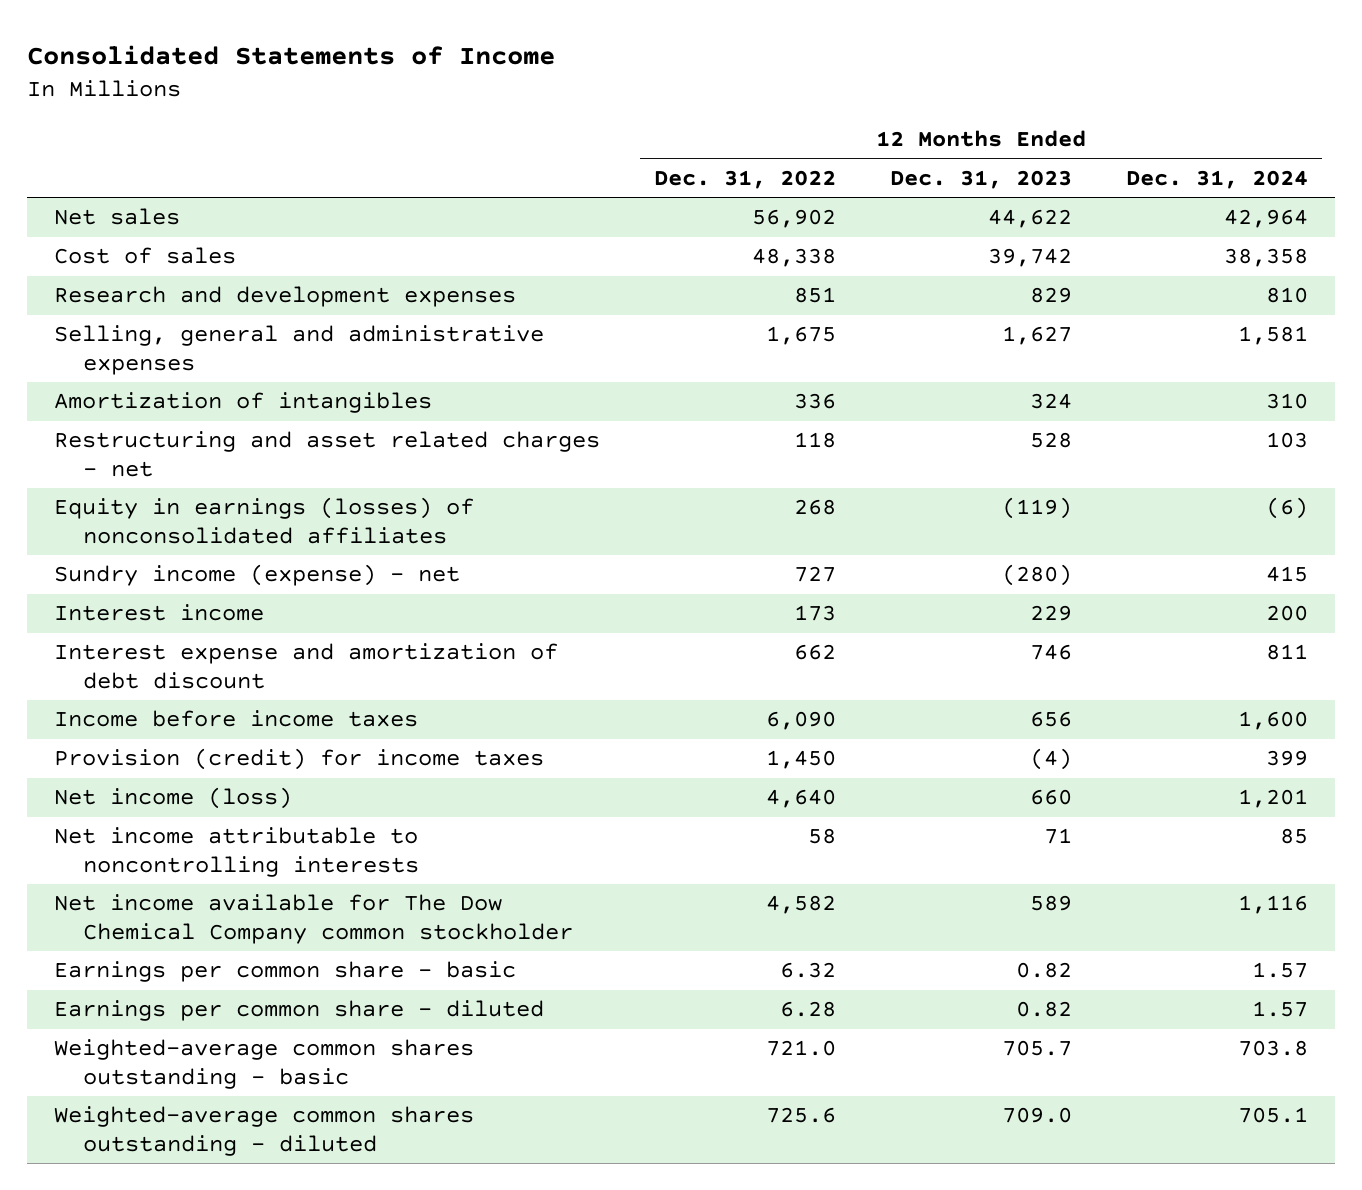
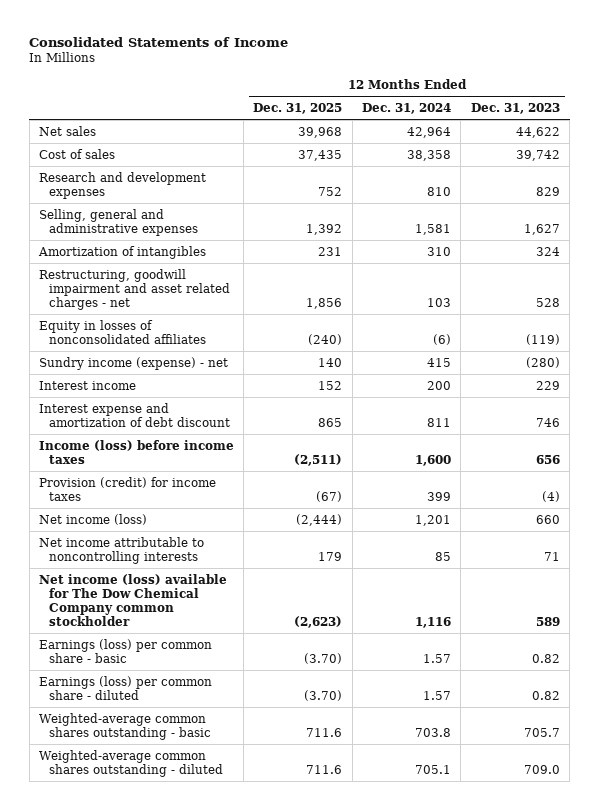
[653,170,836,190] Dec. 31, 2022 -> none
none -> [253,103,343,115] Dec. 31, 2025
[53,431,600,477] Restructuring and asset related charges - net -> [38,268,231,310] Restructuring, goodwill impairment and asset related charges - net
[53,497,474,544] Equity in earnings (losses) of nonconsolidated affiliates -> [38,319,207,344] Equity in losses of nonconsolidated affiliates
[53,710,418,728] Income before income taxes -> [38,439,234,464] Income (loss) before income taxes
[53,894,573,944] Net income available for The Dow Chemical Company common stockholder -> [38,573,227,627] Net income (loss) available for The Dow Chemical Company common stockholder
[53,961,516,983] Earnings per common share - basic -> [38,638,212,663] Earnings (loss) per common share - basic
[53,1000,544,1022] Earnings per common share - diluted -> [38,675,212,700] Earnings (loss) per common share - diluted

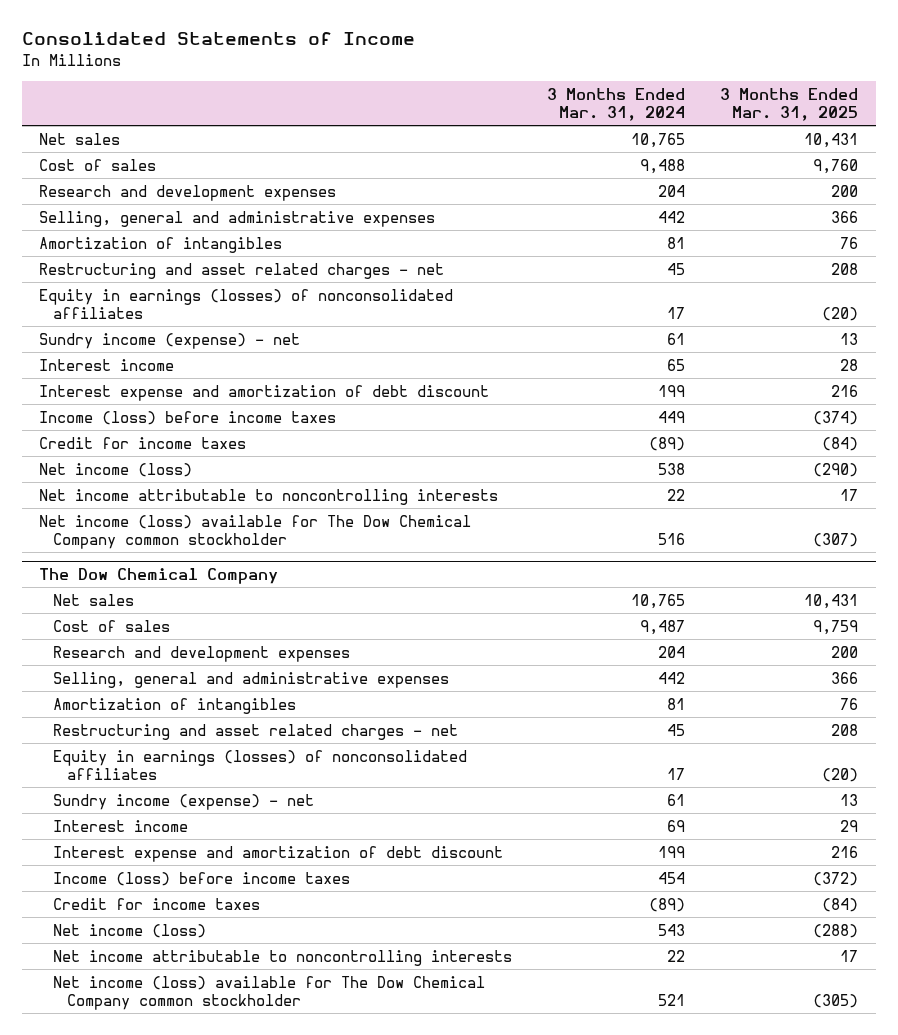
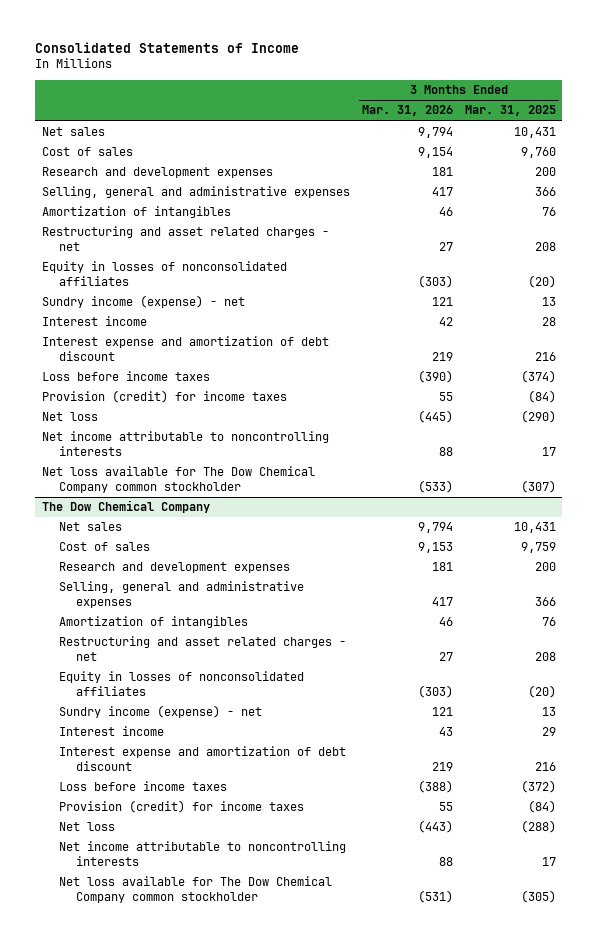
[547,87,686,121] 3 Months Ended Mar. 31, 2024 -> none
none -> [361,105,453,117] Mar. 31, 2026
[39,288,454,319] Equity in earnings (losses) of nonconsolidated affiliates -> [41,261,287,286] Equity in losses of nonconsolidated affiliates
[39,410,337,425] Income (loss) before income taxes -> [41,371,210,382] Loss before income taxes
[39,436,247,449] Credit for income taxes -> [41,390,287,404] Provision (credit) for income taxes
[39,462,193,477] Net income (loss) -> [41,412,98,422] Net loss
[39,514,472,549] Net income (loss) available for The Dow Chemical Company common stockholder -> [41,466,315,493] Net loss available for The Dow Chemical Company common stockholder
[53,749,468,780] Equity in earnings (losses) of nonconsolidated affiliates -> [58,671,304,696] Equity in losses of nonconsolidated affiliates
[53,871,351,886] Income (loss) before income taxes -> [58,781,227,792] Loss before income taxes
[53,897,261,910] Credit for income taxes -> [58,800,304,814] Provision (credit) for income taxes
[53,923,207,938] Net income (loss) -> [58,822,115,832] Net loss
[53,975,486,1010] Net income (loss) available for The Dow Chemical Company common stockholder -> [58,876,332,903] Net loss available for The Dow Chemical Company common stockholder

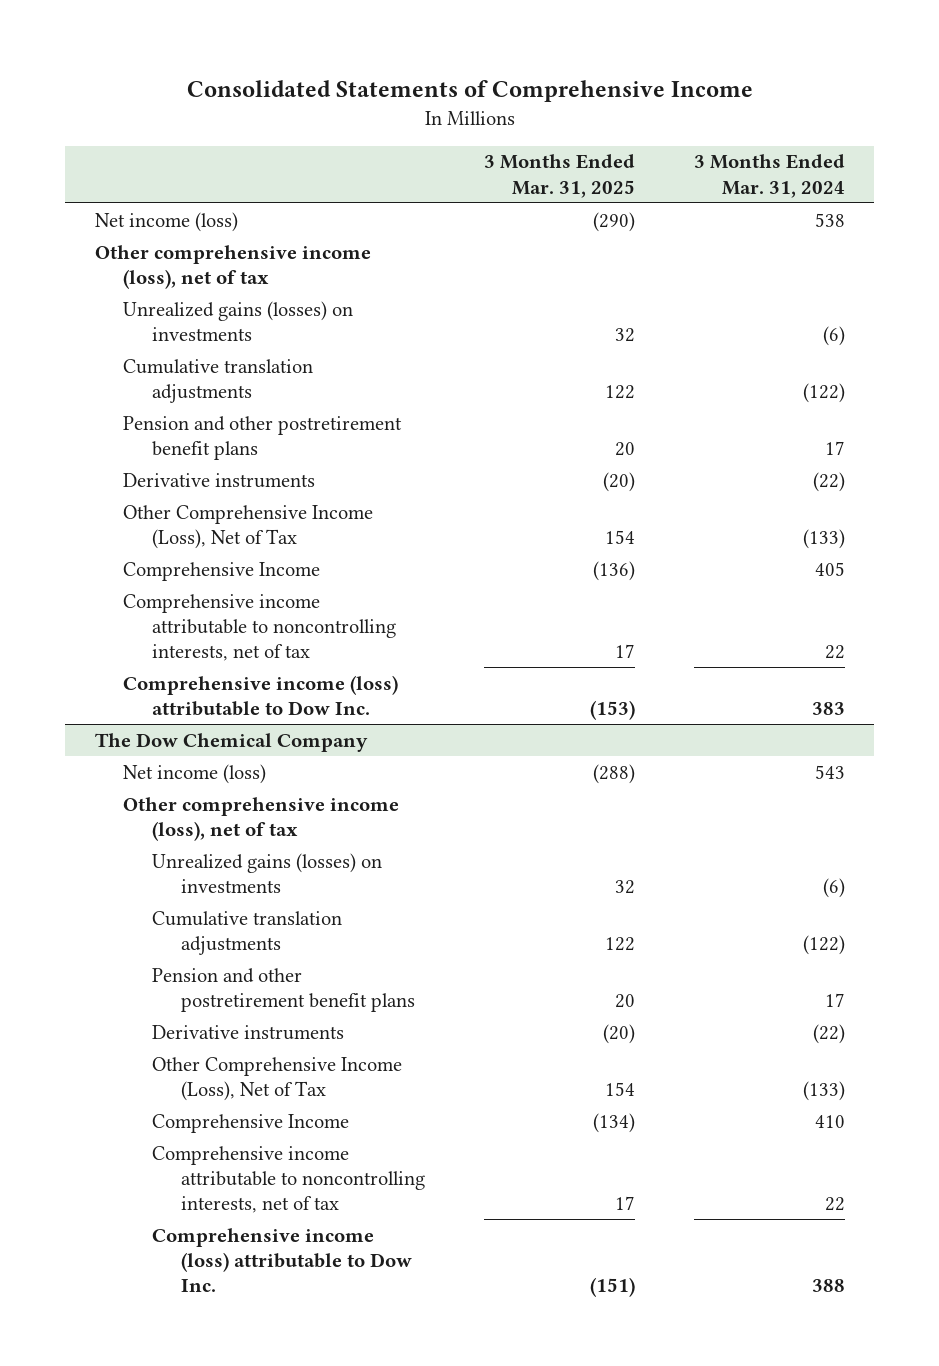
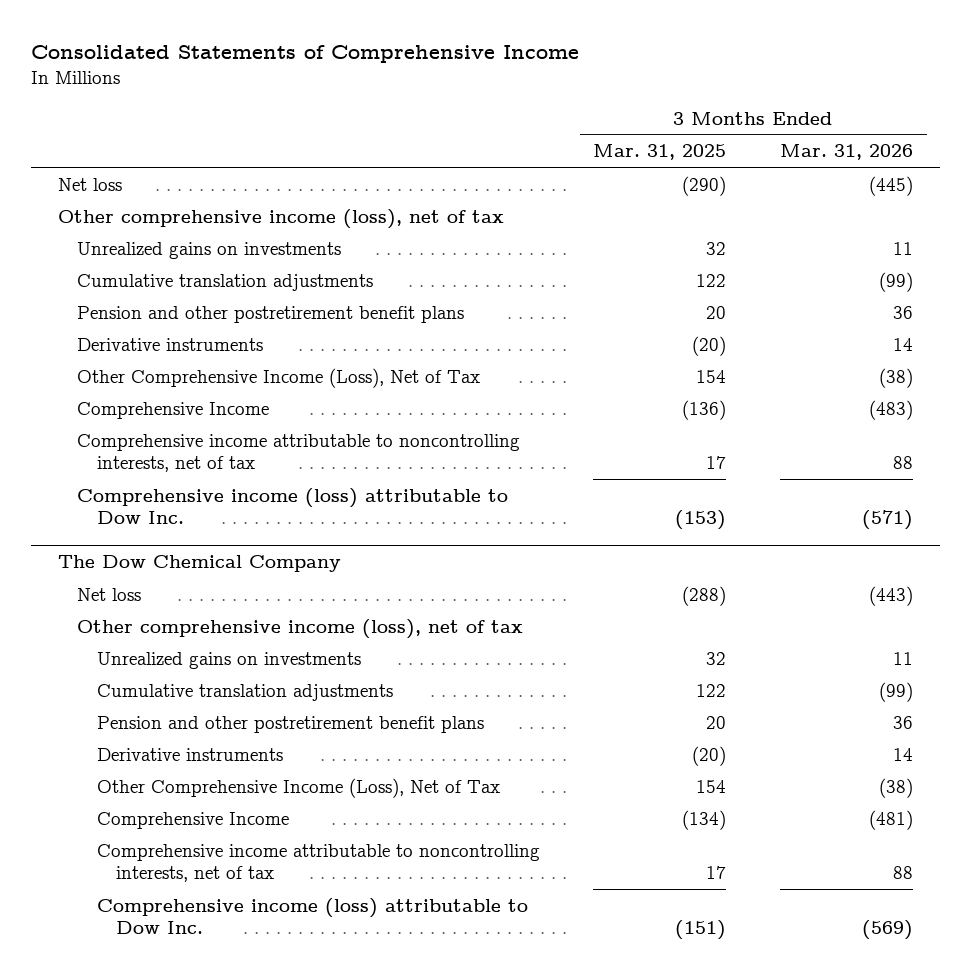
[693,154,845,198] 3 Months Ended Mar. 31, 2024 -> none
none -> [780,144,914,161] Mar. 31, 2026
[94,211,238,232] Net income (loss) -> [57,177,122,191] Net loss
[123,300,354,341] Unrealized gains (losses) on investments -> [77,241,342,259] Unrealized gains on investments
[123,763,267,784] Net income (loss) -> [77,587,142,601] Net loss
[151,852,382,893] Unrealized gains (losses) on investments -> [96,651,361,669] Unrealized gains on investments

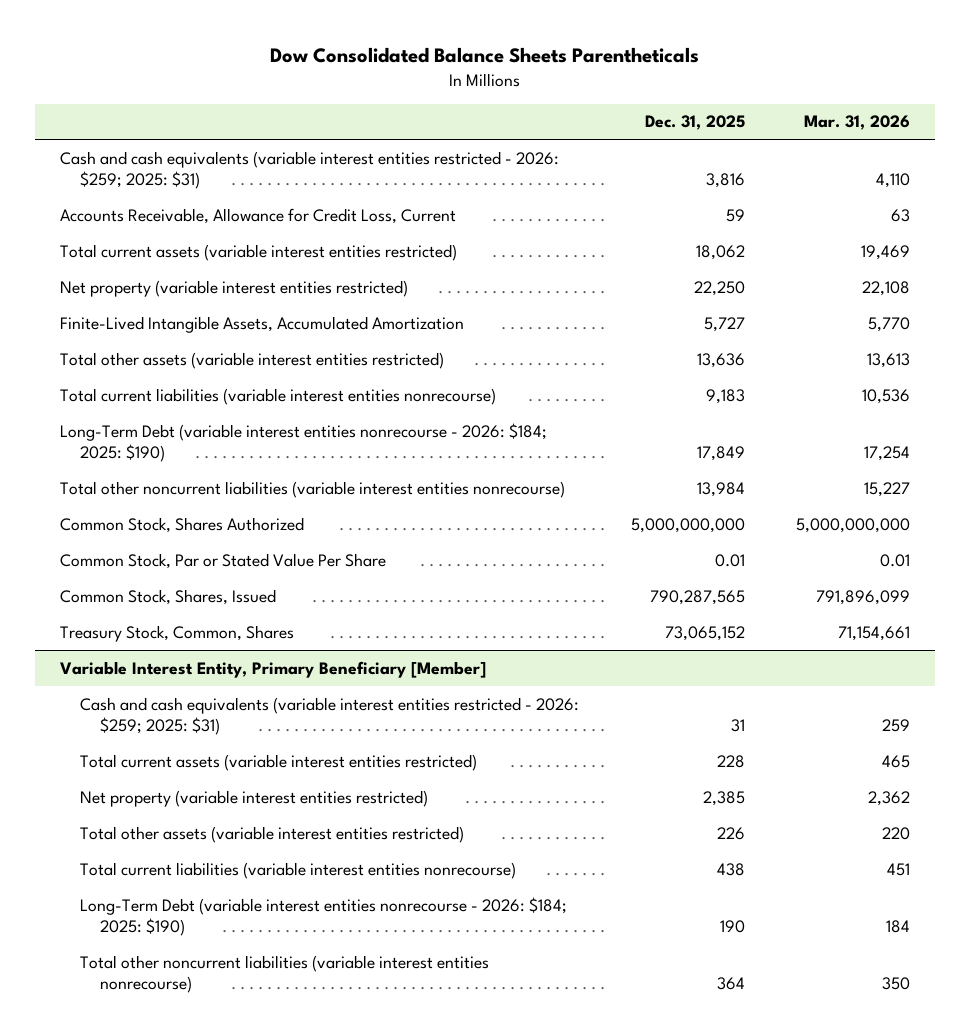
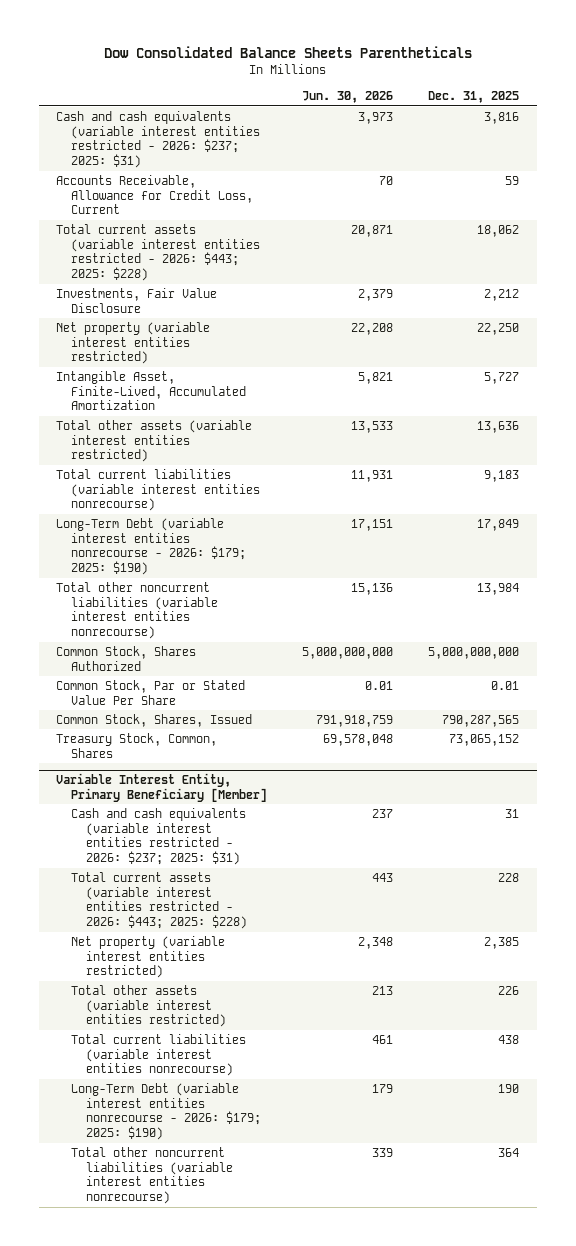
[803,115,910,131] Mar. 31, 2026 -> none
none -> [302,91,394,104] Jun. 30, 2026
[60,150,560,190] Cash and cash equivalents (variable interest entities restricted - 2026: $259; 2025: $31) -> [56,110,261,169] Cash and cash equivalents (variable interest entities restricted - 2026: $237; 2025: $31)
[60,243,458,261] Total current assets (variable interest entities restricted) -> [56,223,261,282] Total current assets (variable interest entities restricted - 2026: $443; 2025: $228)
none -> [56,287,218,313] Investments, Fair Value Disclosure
[60,315,465,333] Finite-Lived Intangible Assets, Accumulated Amortization -> [56,370,247,411] Intangible Asset, Finite-Lived, Accumulated Amortization
[60,422,548,463] Long-Term Debt (variable interest entities nonrecourse - 2026: $184; 2025: $190) -> [56,517,247,576] Long-Term Debt (variable interest entities nonrecourse - 2026: $179; 2025: $190)
[80,696,580,736] Cash and cash equivalents (variable interest entities restricted - 2026: $259; 2025: $31) -> [71,807,247,866] Cash and cash equivalents (variable interest entities restricted - 2026: $237; 2025: $31)
[80,753,478,771] Total current assets (variable interest entities restricted) -> [71,871,248,930] Total current assets (variable interest entities restricted - 2026: $443; 2025: $228)
[80,896,568,937] Long-Term Debt (variable interest entities nonrecourse - 2026: $184; 2025: $190) -> [71,1082,262,1141] Long-Term Debt (variable interest entities nonrecourse - 2026: $179; 2025: $190)

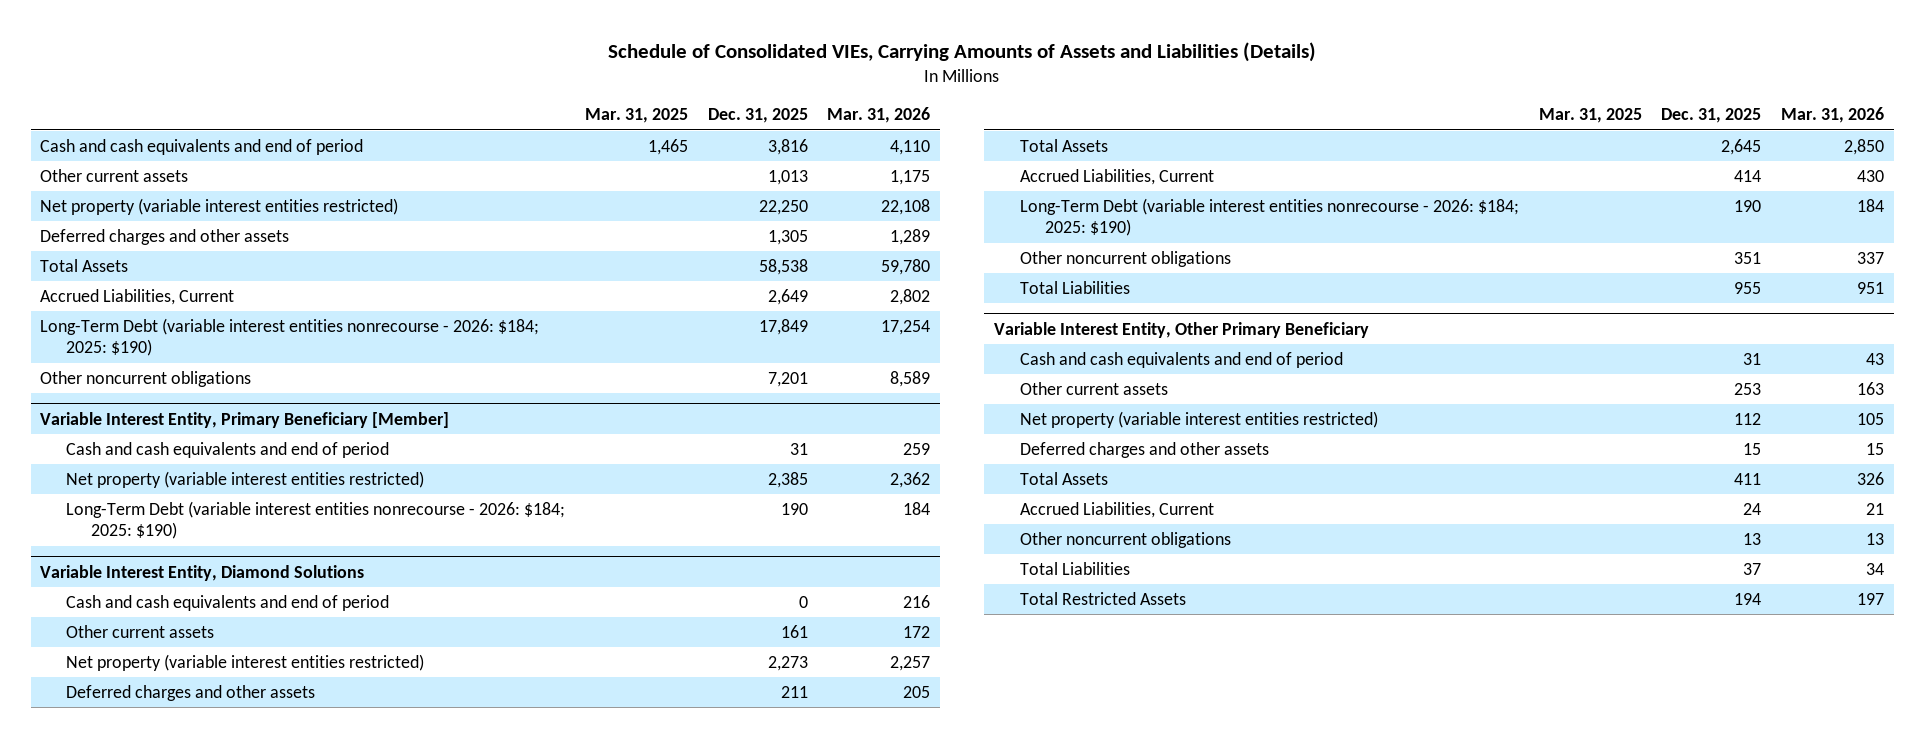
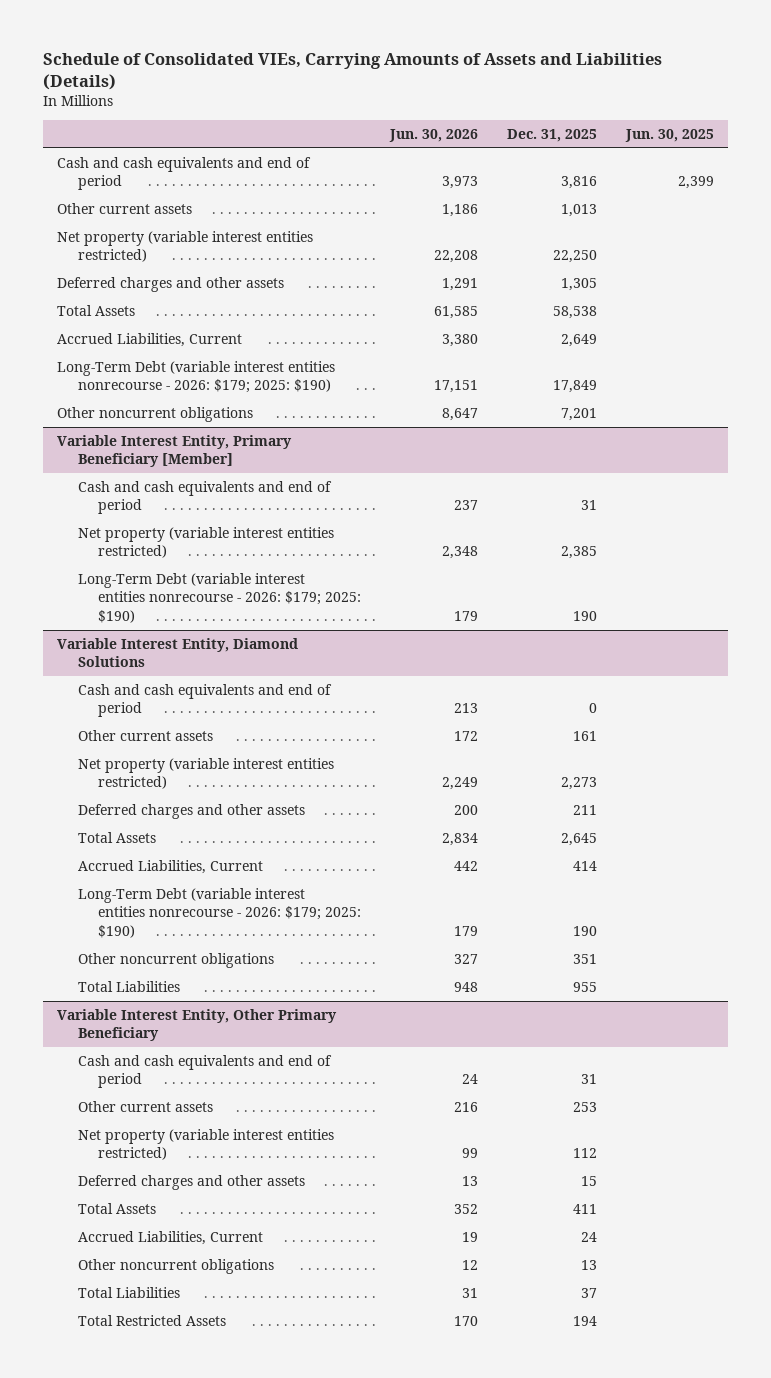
[584,108,688,124] Mar. 31, 2025 -> none
[827,107,931,124] Mar. 31, 2026 -> none
none -> [388,128,478,142] Jun. 30, 2026
none -> [624,128,714,142] Jun. 30, 2025
[40,317,540,357] Long-Term Debt (variable interest entities nonrecourse - 2026: $184; 2025: $190) -> [57,361,336,394] Long-Term Debt (variable interest entities nonrecourse - 2026: $179; 2025: $190)
[65,500,565,540] Long-Term Debt (variable interest entities nonrecourse - 2026: $184; 2025: $190) -> [77,573,362,623] Long-Term Debt (variable interest entities nonrecourse - 2026: $179; 2025: $190)
[1019,197,1519,237] Long-Term Debt (variable interest entities nonrecourse - 2026: $184; 2025: $190) -> [77,888,362,938] Long-Term Debt (variable interest entities nonrecourse - 2026: $179; 2025: $190)

